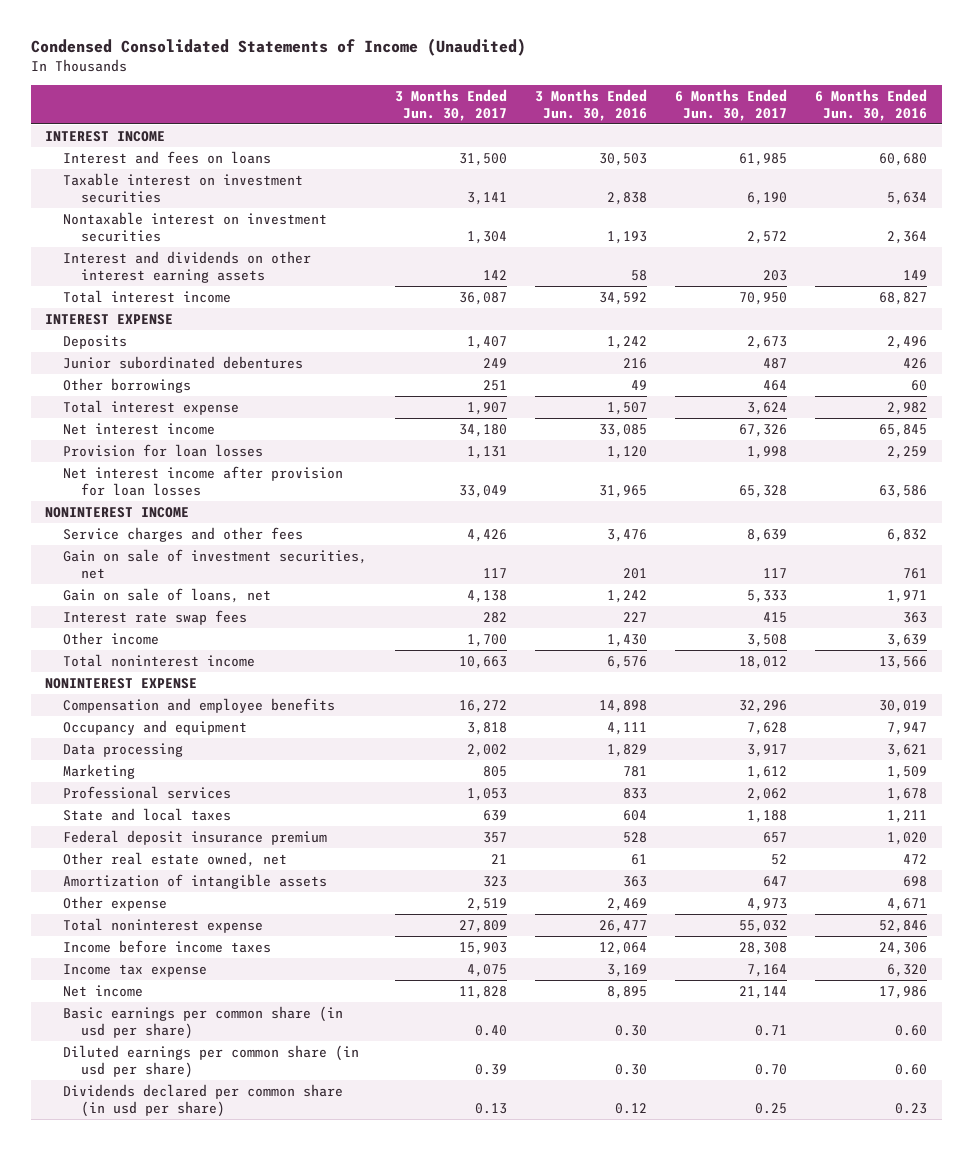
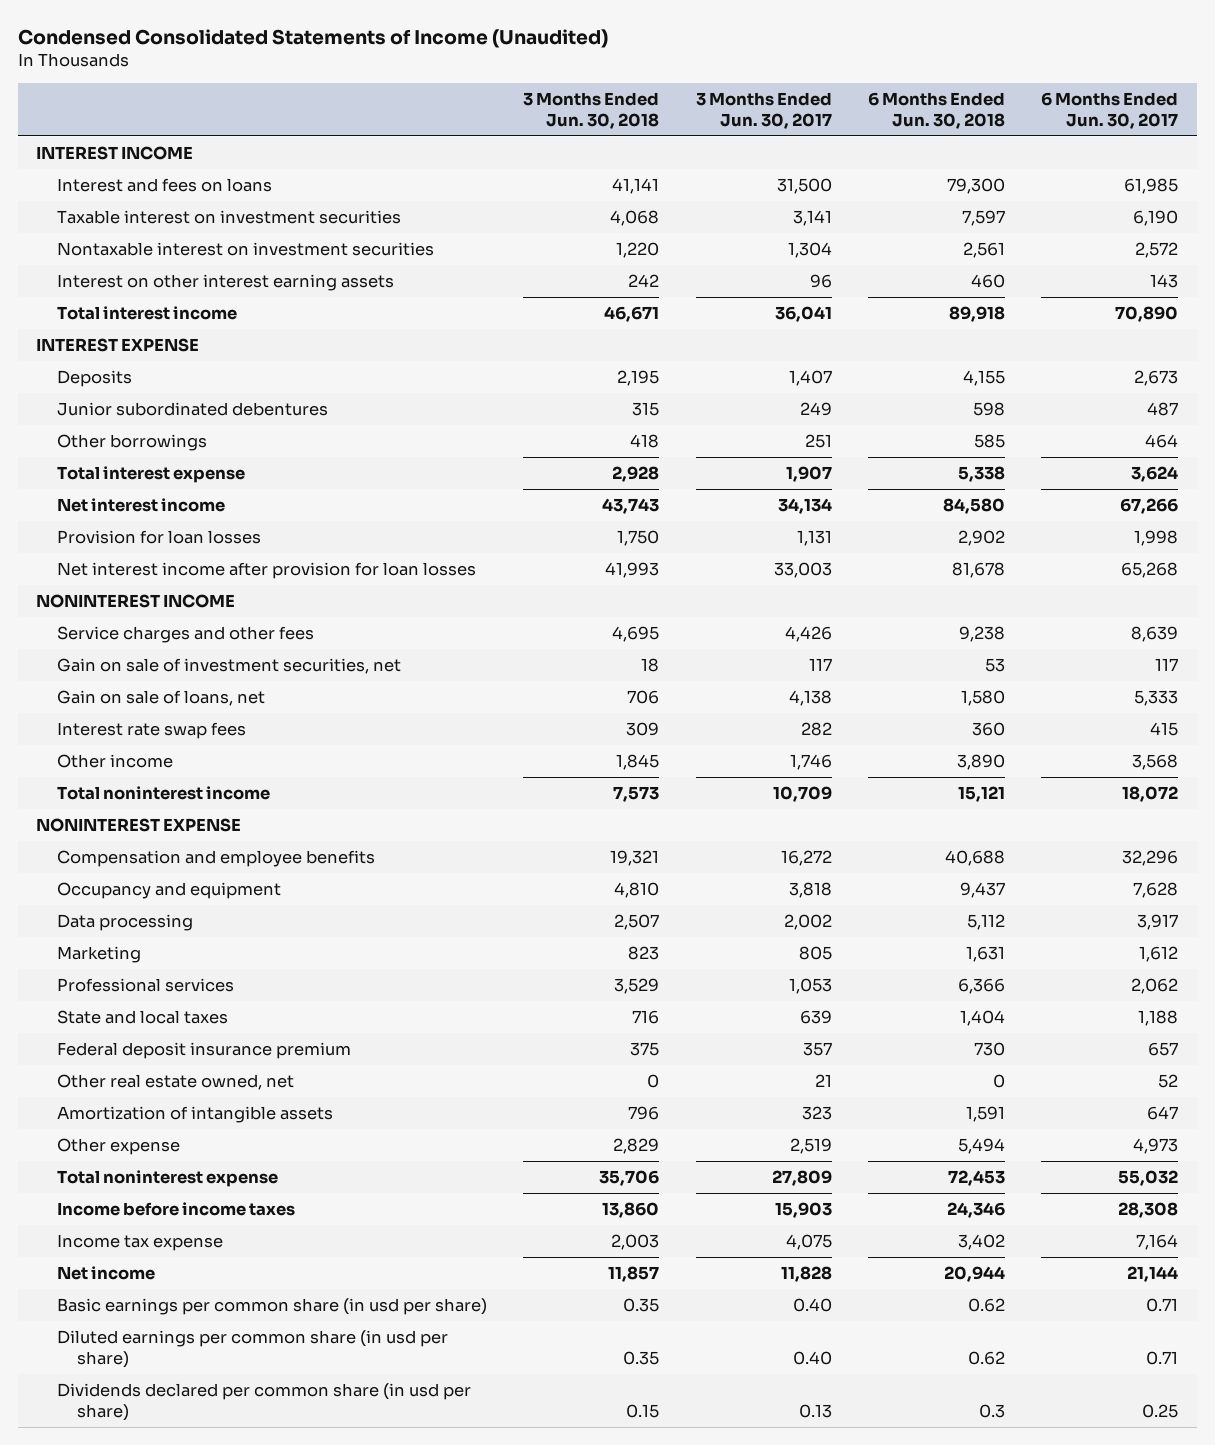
[535,88,648,121] 3 Months Ended Jun. 30, 2016 -> none
[815,88,928,121] 6 Months Ended Jun. 30, 2016 -> none
none -> [523,91,660,129] 3 Months Ended Jun. 30, 2018
none -> [868,91,1006,129] 6 Months Ended Jun. 30, 2018
[62,250,311,283] Interest and dividends on other interest earning assets -> [56,273,394,291] Interest on other interest earning assets
[482,269,507,280] 142 -> [809,273,832,288] 96
[763,269,788,281] 203 -> [1150,273,1179,288] 143
[458,291,507,305] 36,087 -> [774,305,832,322] 36,041
[739,291,788,305] 70,950 -> [1115,305,1179,322] 70,890
[458,423,507,437] 34,180 -> [777,497,832,514] 34,134
[739,423,788,437] 67,326 -> [1120,497,1179,514] 67,266
[458,484,507,498] 33,049 -> [773,561,832,578] 33,003
[739,484,788,498] 65,328 -> [1121,561,1179,578] 65,268
[466,633,507,647] 1,700 -> [789,753,832,770] 1,746
[747,633,788,647] 3,508 -> [1132,753,1179,770] 3,568
[458,655,507,669] 10,663 -> [772,785,832,802] 10,709
[739,655,788,669] 18,012 -> [1122,785,1179,802] 18,072
[474,1063,507,1075] 0.39 -> [792,1351,832,1366] 0.40
[755,1063,788,1075] 0.70 -> [1146,1351,1179,1366] 0.71

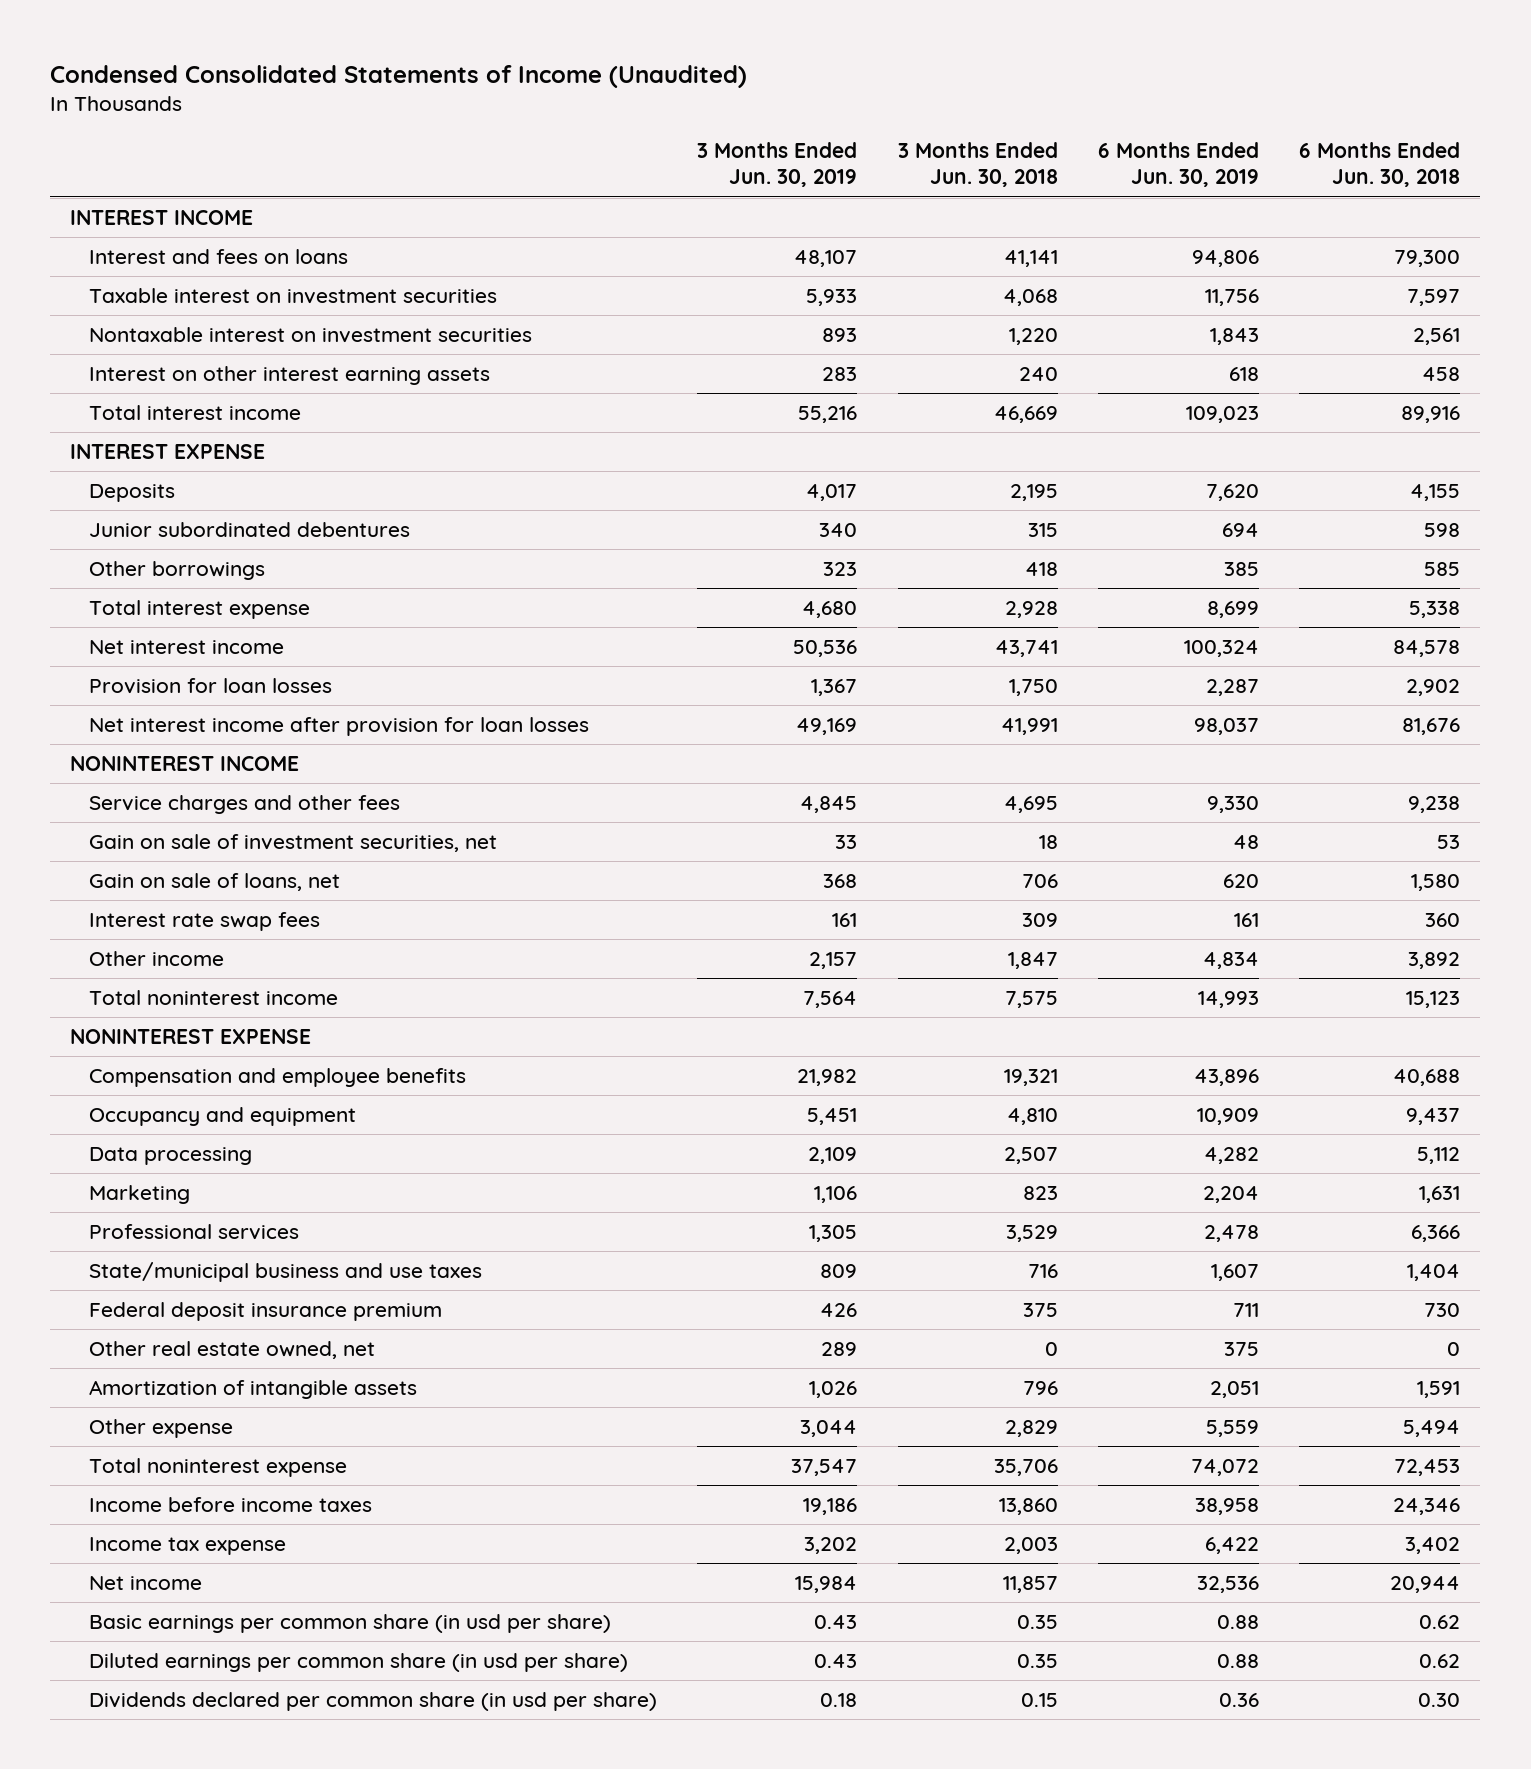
[695,91,832,129] 3 Months Ended Jun. 30, 2017 -> none
[1041,91,1179,129] 6 Months Ended Jun. 30, 2017 -> none
none -> [697,142,858,188] 3 Months Ended Jun. 30, 2019
none -> [1097,142,1259,188] 6 Months Ended Jun. 30, 2019
[628,273,660,287] 242 -> [1018,367,1058,382] 240
[971,273,1006,288] 460 -> [1422,367,1461,382] 458
[604,305,660,322] 46,671 -> [993,406,1058,424] 46,669
[949,305,1006,322] 89,918 -> [1401,406,1461,424] 89,916
[602,497,660,514] 43,743 -> [994,640,1058,658] 43,741
[943,497,1006,514] 84,580 -> [1393,640,1461,658] 84,578
[605,561,660,578] 41,993 -> [1000,718,1058,736] 41,991
[952,561,1006,578] 81,678 -> [1402,718,1461,736] 81,676
[616,753,660,770] 1,845 -> [1007,952,1058,970] 1,847
[957,753,1006,770] 3,890 -> [1408,952,1461,970] 3,892
[613,785,660,802] 7,573 -> [1004,991,1058,1009] 7,575
[958,785,1006,802] 15,121 -> [1406,991,1461,1009] 15,123
[56,1009,228,1024] State and local taxes -> [89,1262,483,1283] State/municipal business and use taxes
[979,1404,1006,1419] 0.3 -> [1418,1693,1461,1708] 0.30

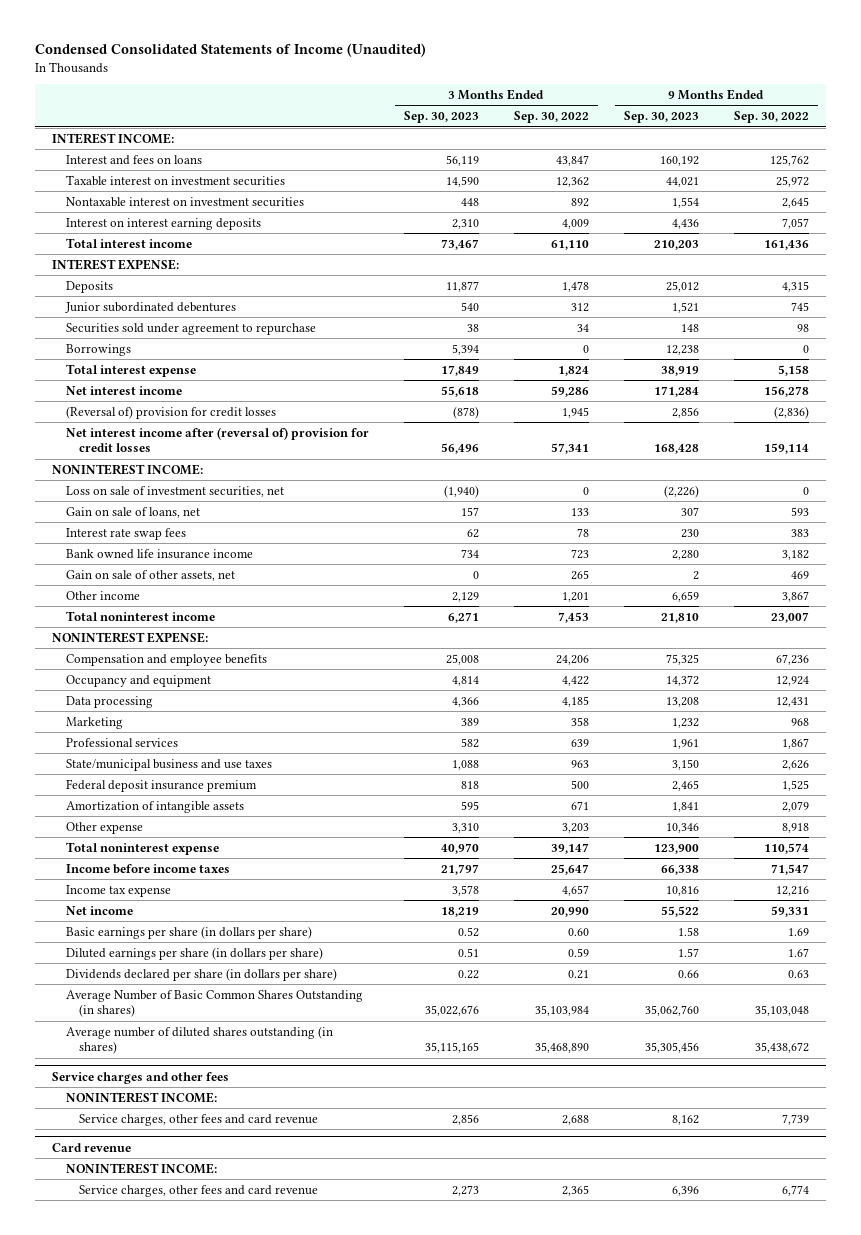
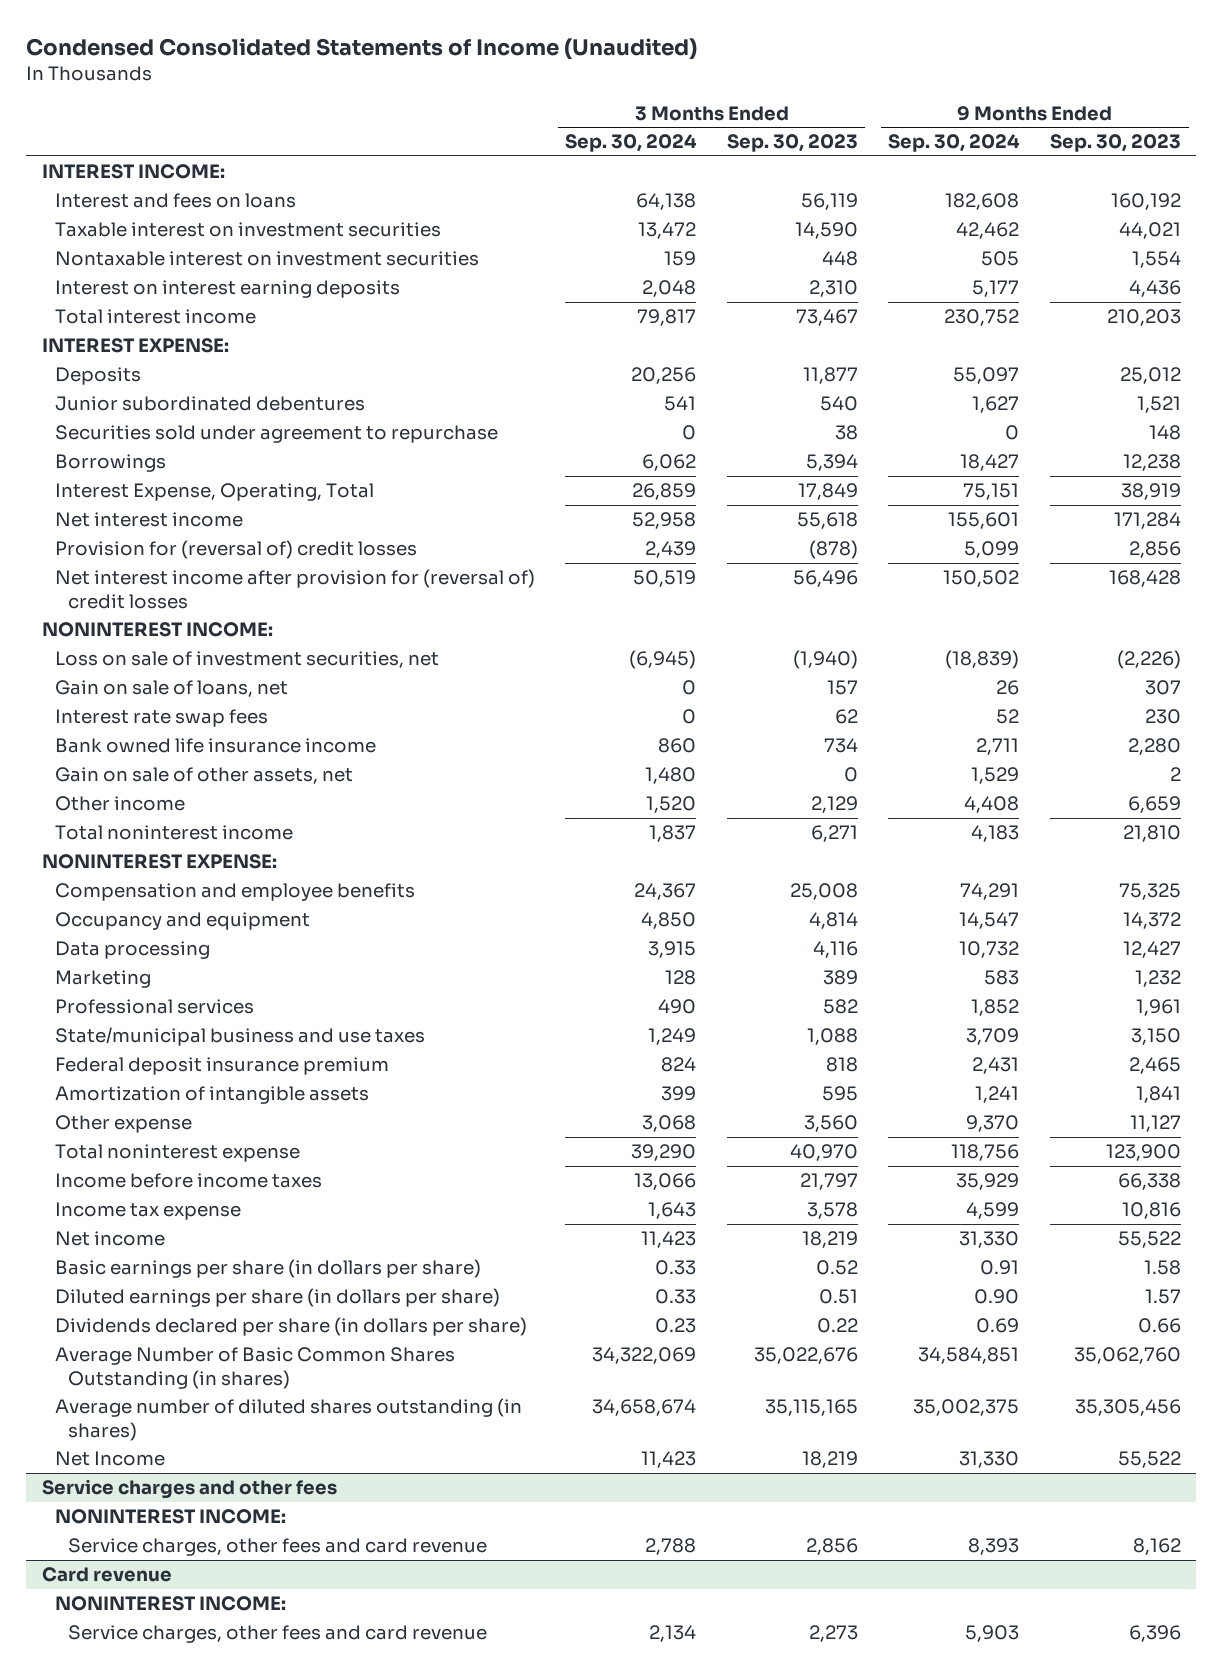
[513,111,589,124] Sep. 30, 2022 -> none
[733,111,809,124] Sep. 30, 2022 -> none
none -> [565,134,698,153] Sep. 30, 2024
none -> [888,134,1021,153] Sep. 30, 2024
[65,363,196,377] Total interest expense -> [54,483,374,502] Interest Expense, Operating, Total
[65,405,276,419] (Reversal of) provision for credit losses -> [54,540,417,560] Provision for (reversal of) credit losses
[65,426,369,453] Net interest income after (reversal of) provision for credit losses -> [54,569,535,609] Net interest income after provision for (reversal of) credit losses
[451,696,479,707] 4,366 -> [812,941,858,959] 4,116
[665,696,699,707] 13,208 -> [1122,941,1181,959] 12,427
[451,822,479,833] 3,310 -> [803,1115,858,1133] 3,560
[665,822,699,833] 10,346 -> [1129,1115,1181,1133] 11,127
none -> [54,1451,165,1467] Net Income

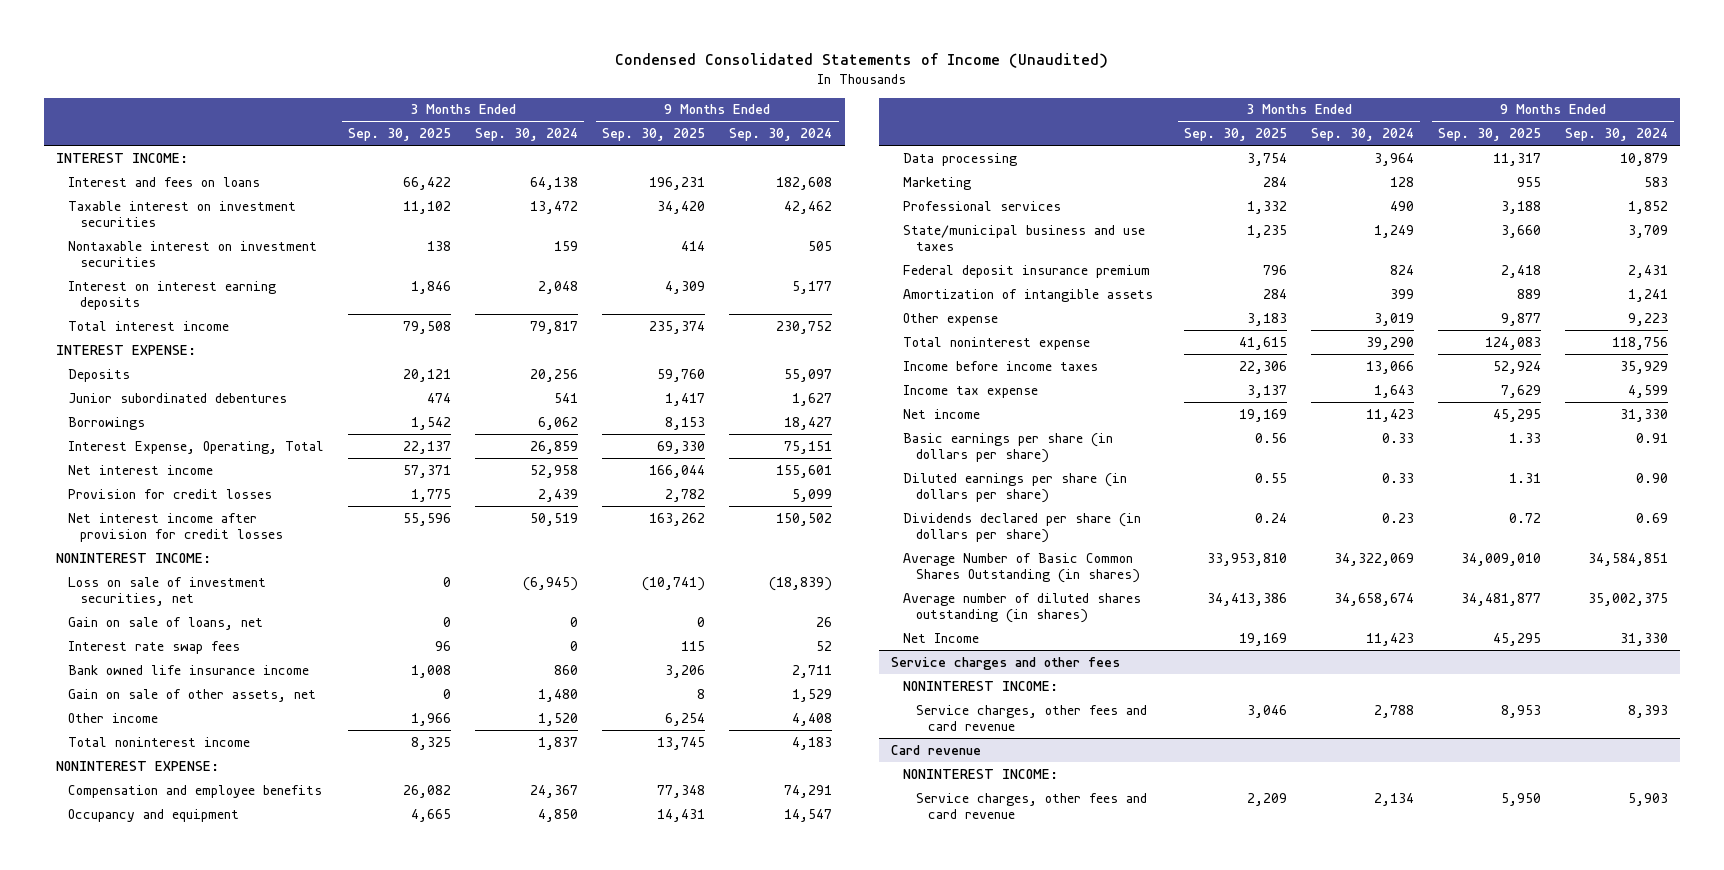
[726,134,858,153] Sep. 30, 2023 -> none
[1049,134,1181,153] Sep. 30, 2023 -> none
none -> [348,128,452,142] Sep. 30, 2025
none -> [602,128,706,142] Sep. 30, 2025
[54,425,498,444] Securities sold under agreement to repurchase -> none
[54,540,417,560] Provision for (reversal of) credit losses -> [67,488,272,499] Provision for credit losses
[54,569,535,609] Net interest income after provision for (reversal of) credit losses -> [67,512,284,543] Net interest income after provision for credit losses
[648,941,697,959] 3,915 -> [1373,152,1414,166] 3,964
[959,941,1020,959] 10,732 -> [1619,152,1668,166] 10,879
[642,1115,697,1133] 3,068 -> [1373,312,1414,326] 3,019
[966,1115,1020,1133] 9,370 -> [1627,312,1668,326] 9,223

